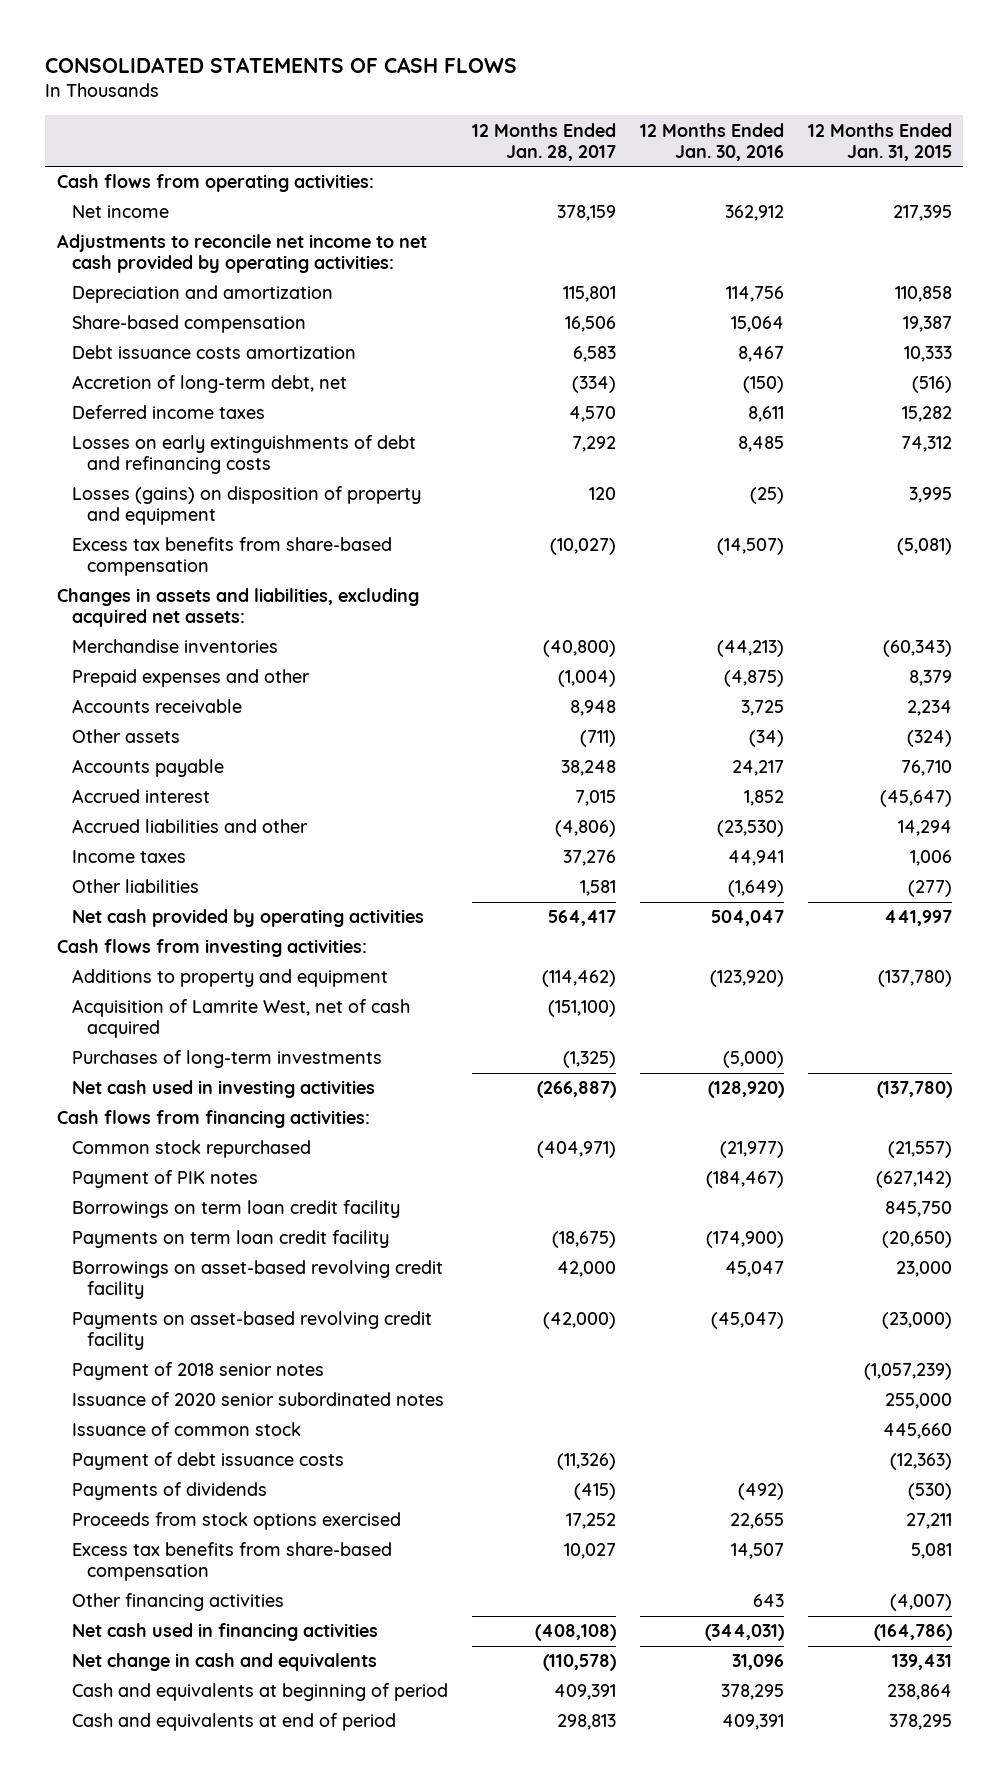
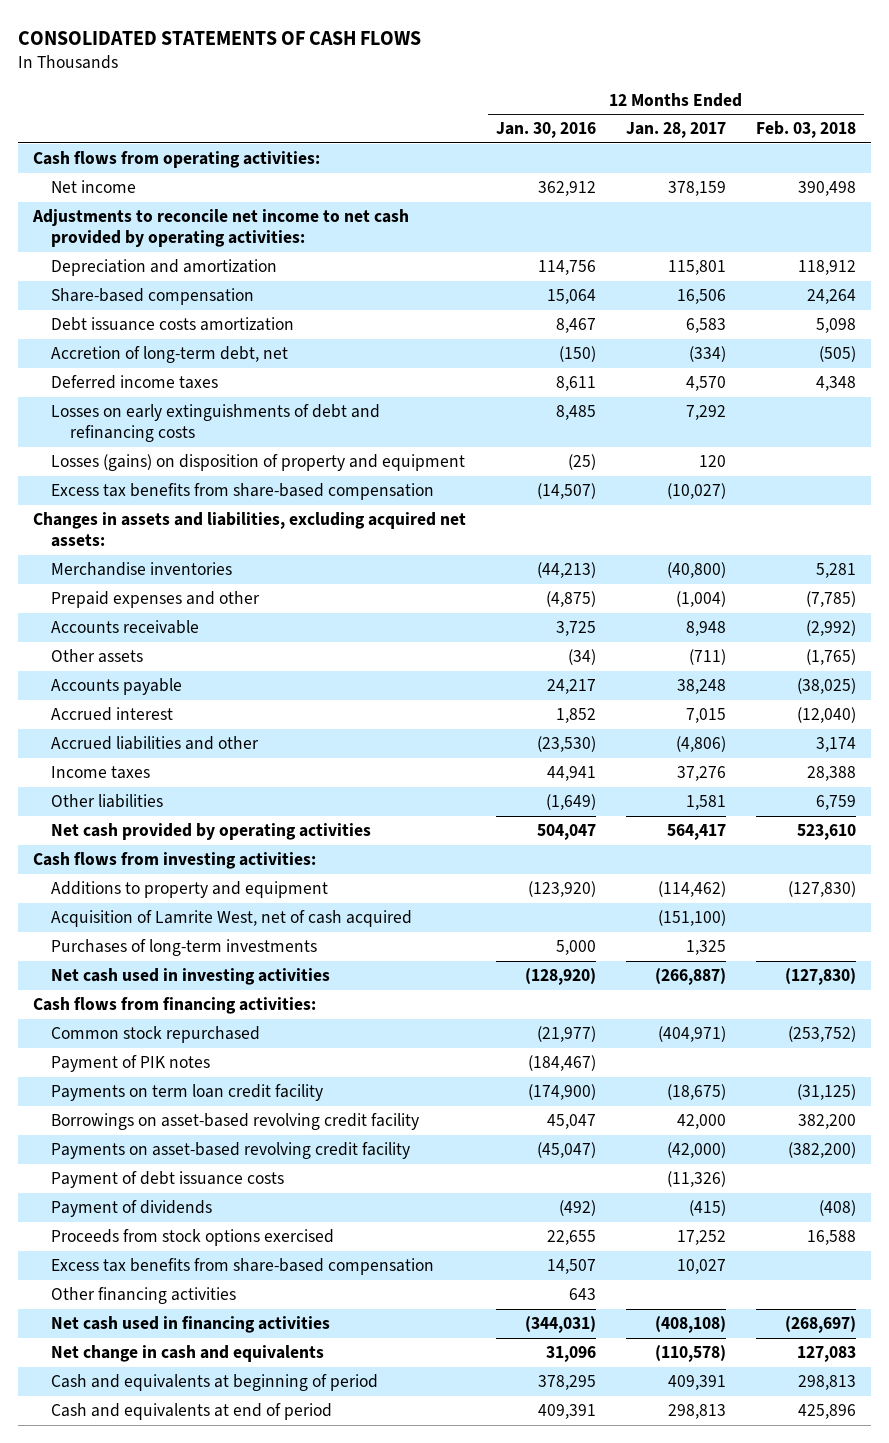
[807,122,952,161] 12 Months Ended Jan. 31, 2015 -> none
none -> [756,121,857,139] Feb. 03, 2018
[562,1051,616,1069] (1,325) -> [686,940,727,956] 1,325
[722,1051,784,1069] (5,000) -> [555,940,596,956] 5,000
[71,1200,400,1219] Borrowings on term loan credit facility -> none
[71,1362,324,1381] Payment of 2018 senior notes -> none
[71,1392,444,1407] Issuance of 2020 senior subordinated notes -> none
[71,1422,301,1437] Issuance of common stock -> none
[71,1482,267,1501] Payments of dividends -> [51,1200,213,1218] Payment of dividends

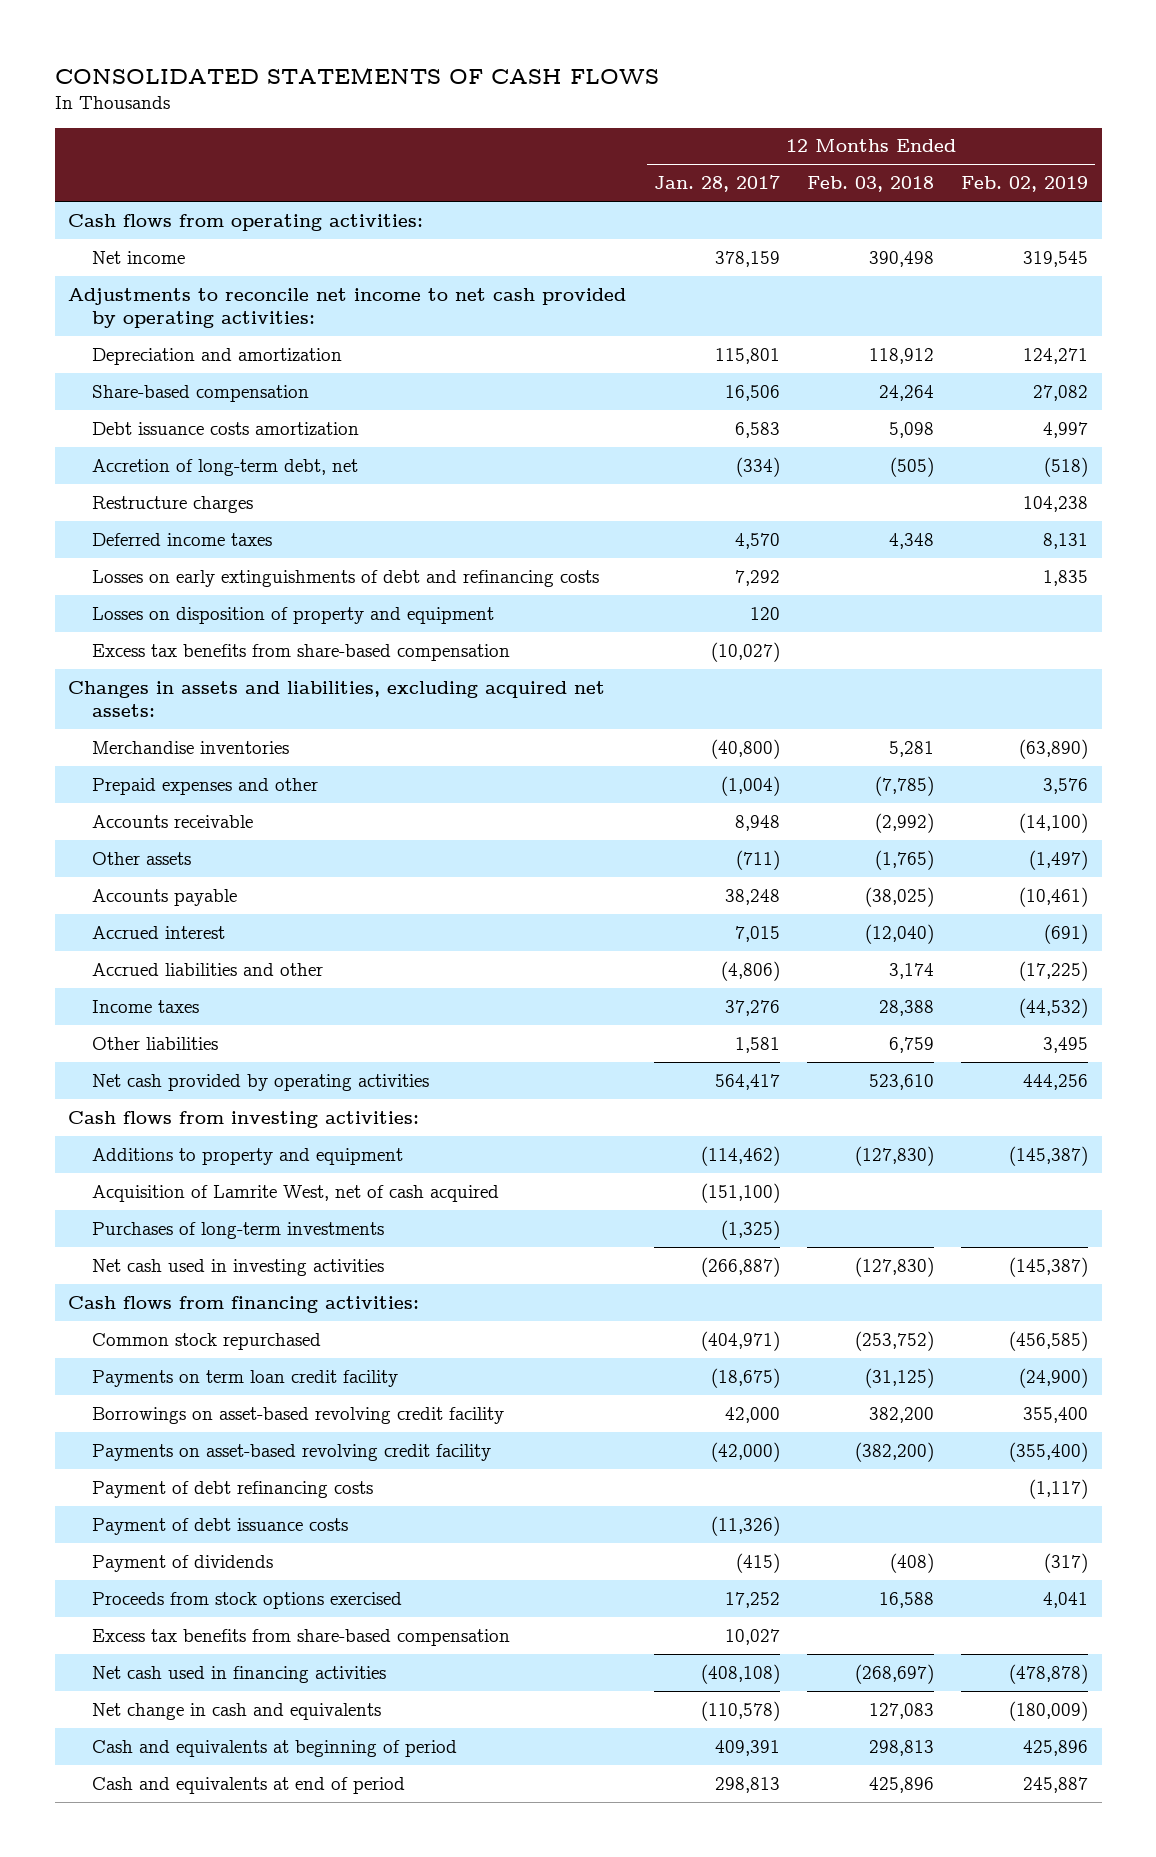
[495,122,596,139] Jan. 30, 2016 -> none
none -> [961,176,1089,193] Feb. 02, 2019
none -> [91,495,253,513] Restructure charges
[51,454,466,472] Losses (gains) on disposition of property and equipment -> [91,606,494,624] Losses on disposition of property and equipment
[686,940,727,956] 1,325 -> [720,1219,780,1240] (1,325)
[51,1055,211,1073] Payment of PIK notes -> none
none -> [91,1480,373,1498] Payment of debt refinancing costs
[51,1287,237,1305] Other financing activities -> none

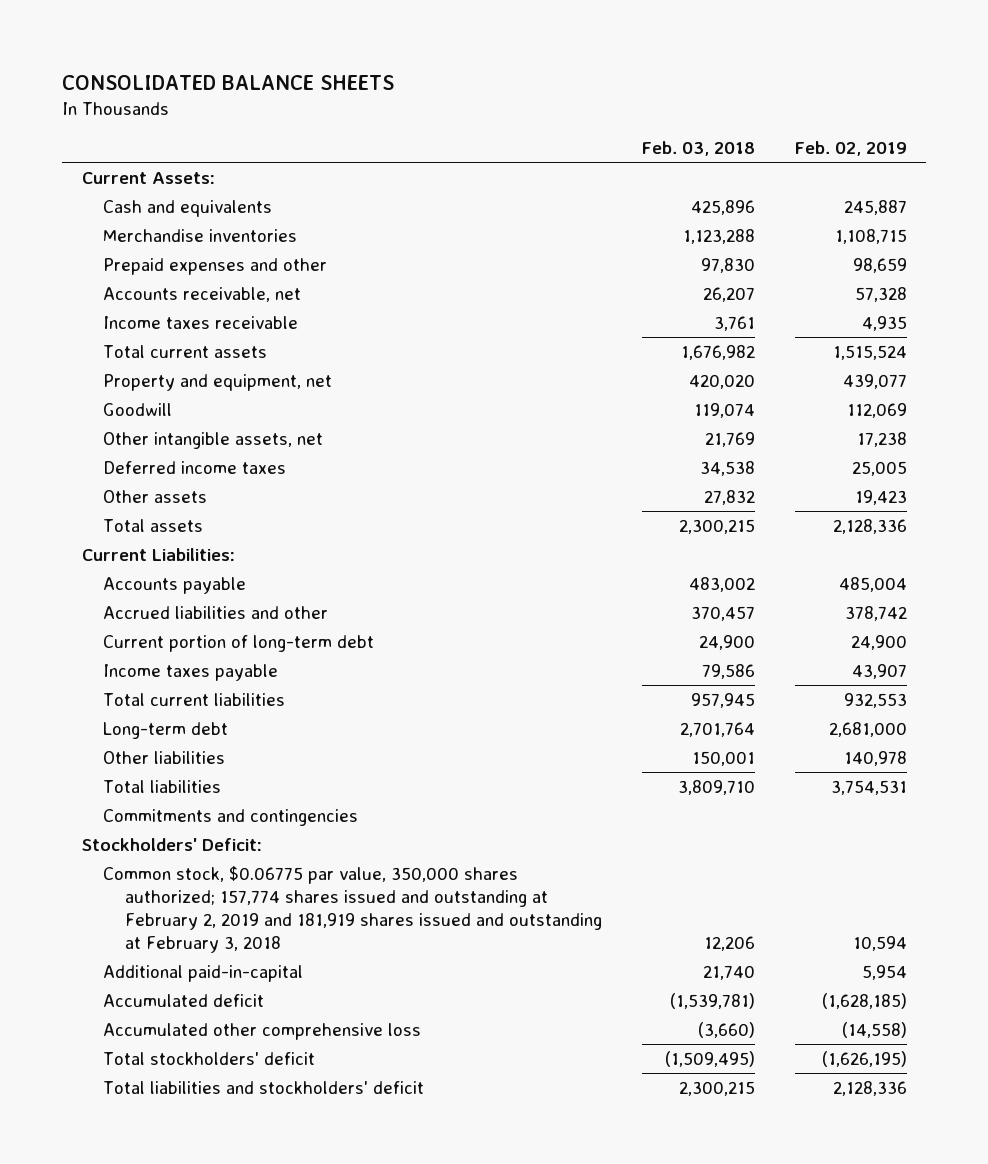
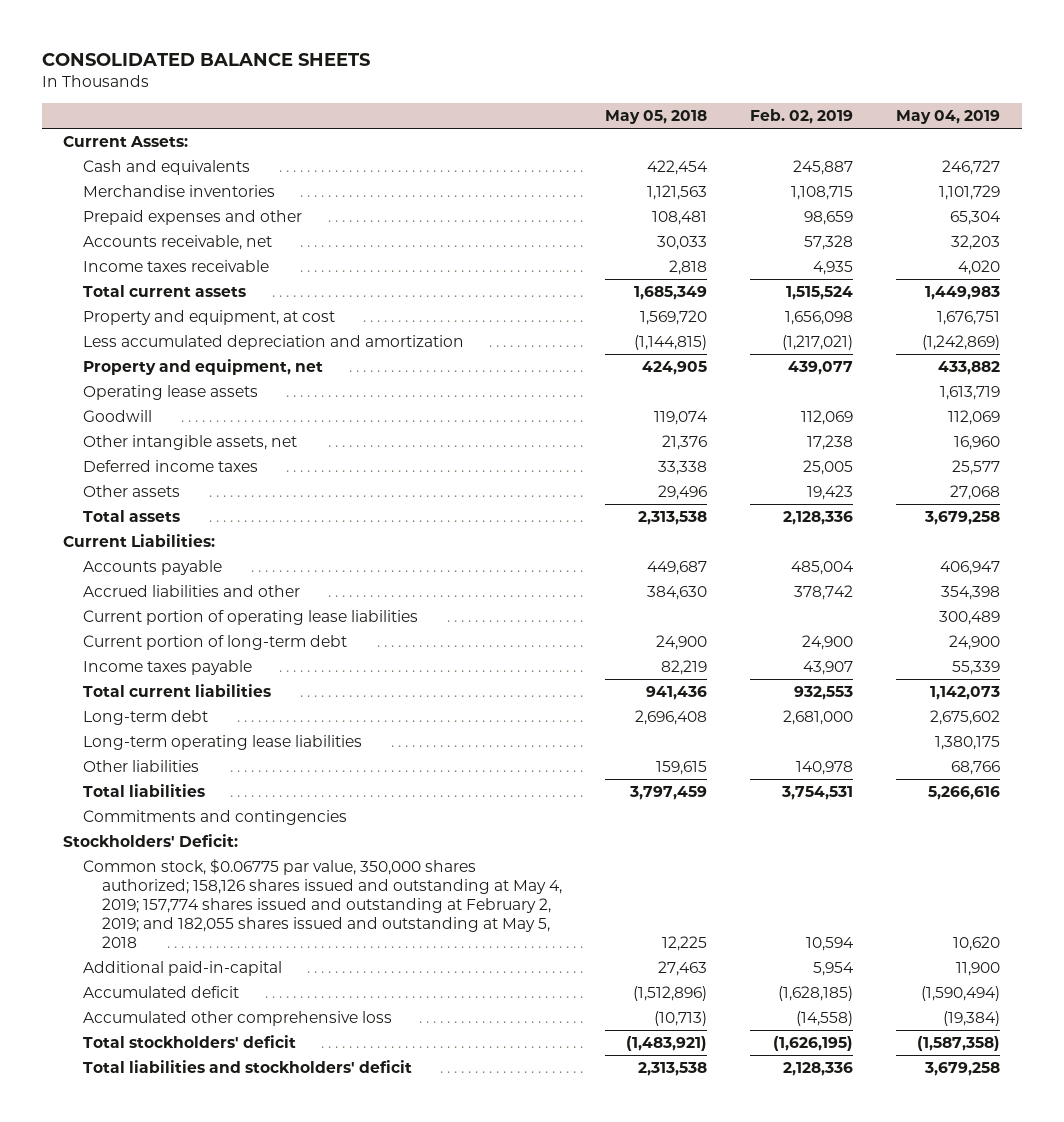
[641,141,755,157] Feb. 03, 2018 -> none
none -> [604,109,707,124] May 05, 2018
none -> [896,109,1001,124] May 04, 2019
none -> [82,310,335,326] Property and equipment, at cost
none -> [82,335,464,351] Less accumulated depreciation and amortization
none -> [82,385,258,401] Operating lease assets
none -> [82,610,418,626] Current portion of operating lease liabilities
none -> [82,735,362,751] Long-term operating lease liabilities
[103,865,603,953] Common stock, $0.06775 par value, 350,000 shares authorized; 157,774 shares issued and outstanding at February 2, 2019 and 181,919 shares issued and outstanding at February 3, 2018 -> [82,859,562,949] Common stock, $0.06775 par value, 350,000 shares authorized; 158,126 shares issued and outstanding at May 4, 2019; 157,774 shares issued and outstanding at February 2, 2019; and 182,055 shares issued and outstanding at May 5, 2018

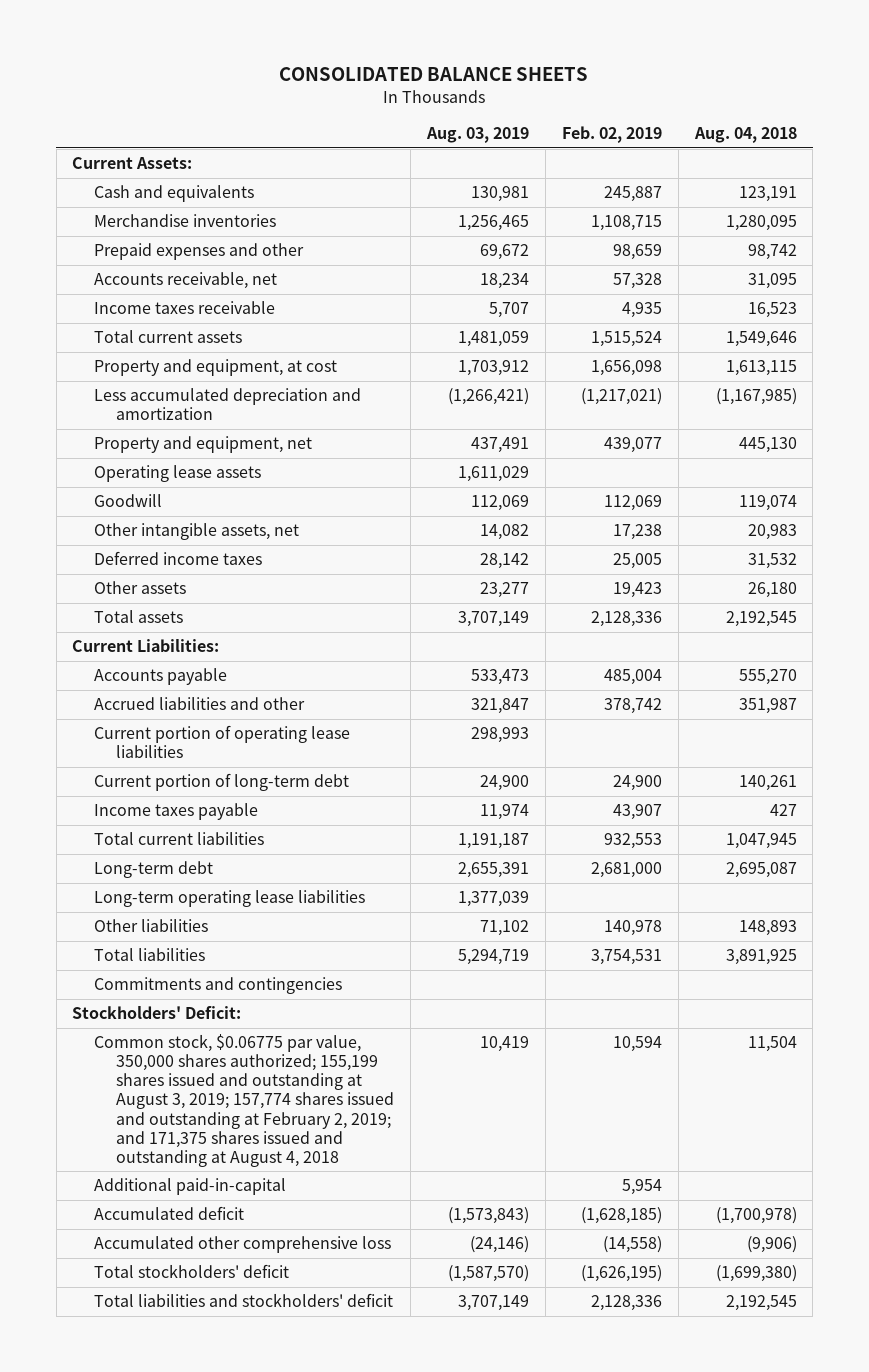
[604,109,707,124] May 05, 2018 -> none
[896,109,1001,124] May 04, 2019 -> none
none -> [425,127,529,144] Aug. 03, 2019
none -> [693,127,797,144] Aug. 04, 2018
[82,859,562,949] Common stock, $0.06775 par value, 350,000 shares authorized; 158,126 shares issued and outstanding at May 4, 2019; 157,774 shares issued and outstanding at February 2, 2019; and 182,055 shares issued and outstanding at May 5, 2018 -> [94,1034,395,1167] Common stock, $0.06775 par value, 350,000 shares authorized; 155,199 shares issued and outstanding at August 3, 2019; 157,774 shares issued and outstanding at February 2, 2019; and 171,375 shares issued and outstanding at August 4, 2018

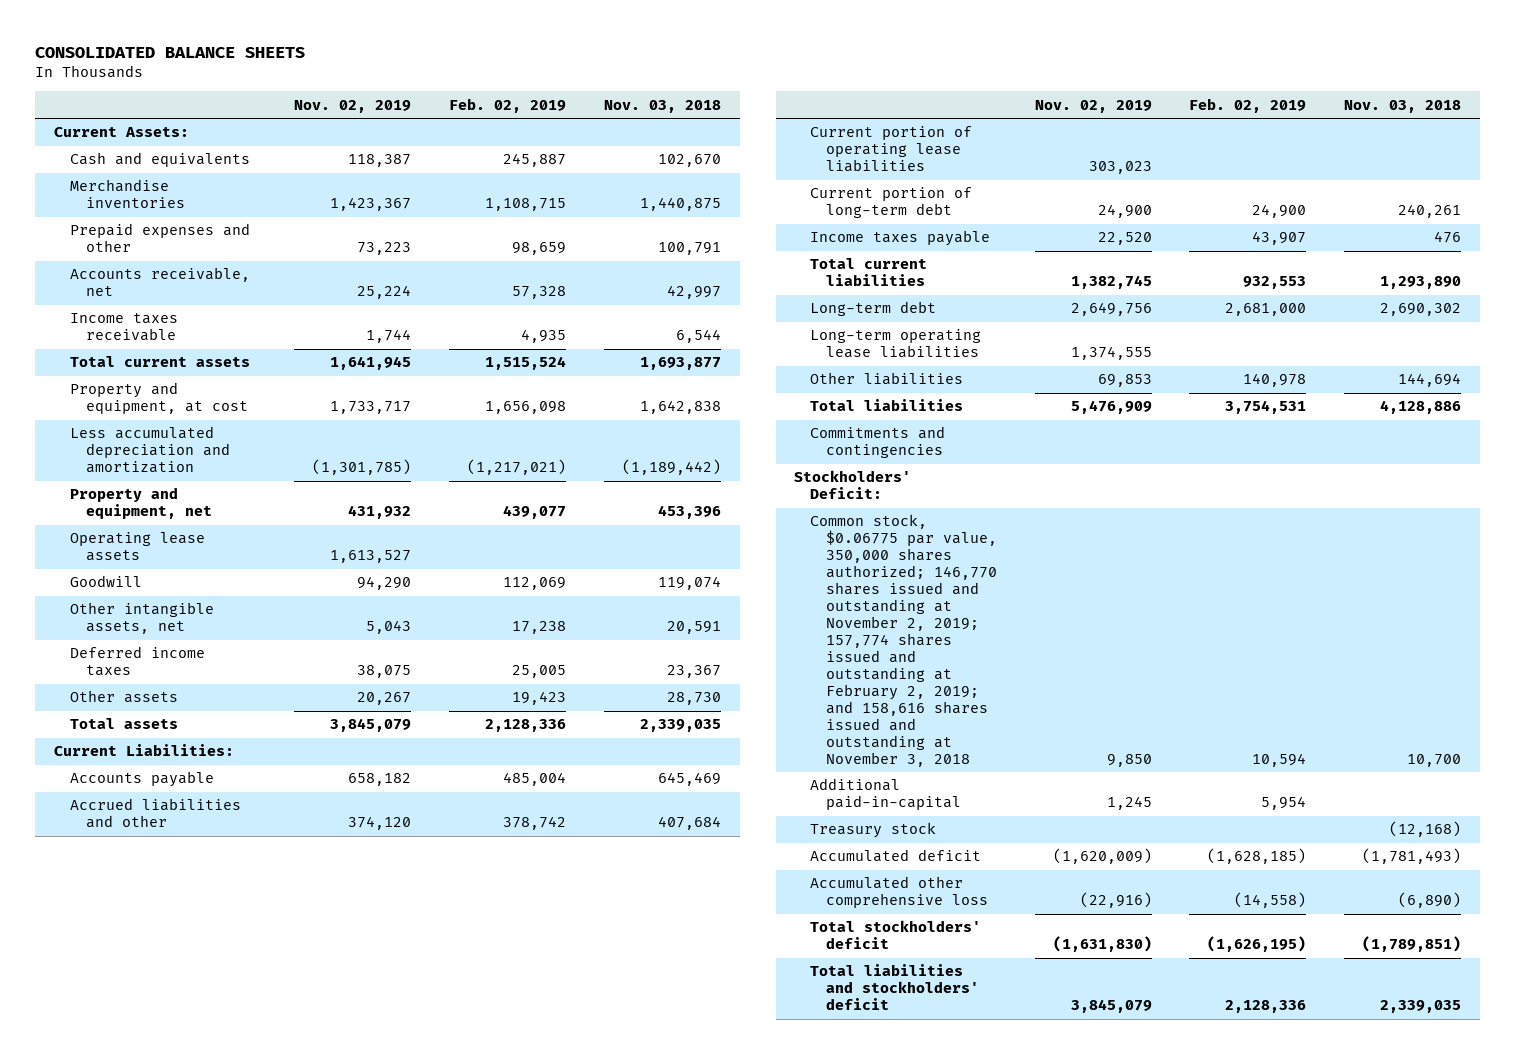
[425,127,529,144] Aug. 03, 2019 -> none
[693,127,797,144] Aug. 04, 2018 -> none
none -> [294,99,412,113] Nov. 02, 2019
none -> [603,99,721,113] Nov. 03, 2018
[94,1034,395,1167] Common stock, $0.06775 par value, 350,000 shares authorized; 155,199 shares issued and outstanding at August 3, 2019; 157,774 shares issued and outstanding at February 2, 2019; and 171,375 shares issued and outstanding at August 4, 2018 -> [810,514,997,767] Common stock, $0.06775 par value, 350,000 shares authorized; 146,770 shares issued and outstanding at November 2, 2019; 157,774 shares issued and outstanding at February 2, 2019; and 158,616 shares issued and outstanding at November 3, 2018
none -> [810,822,937,839] Treasury stock

